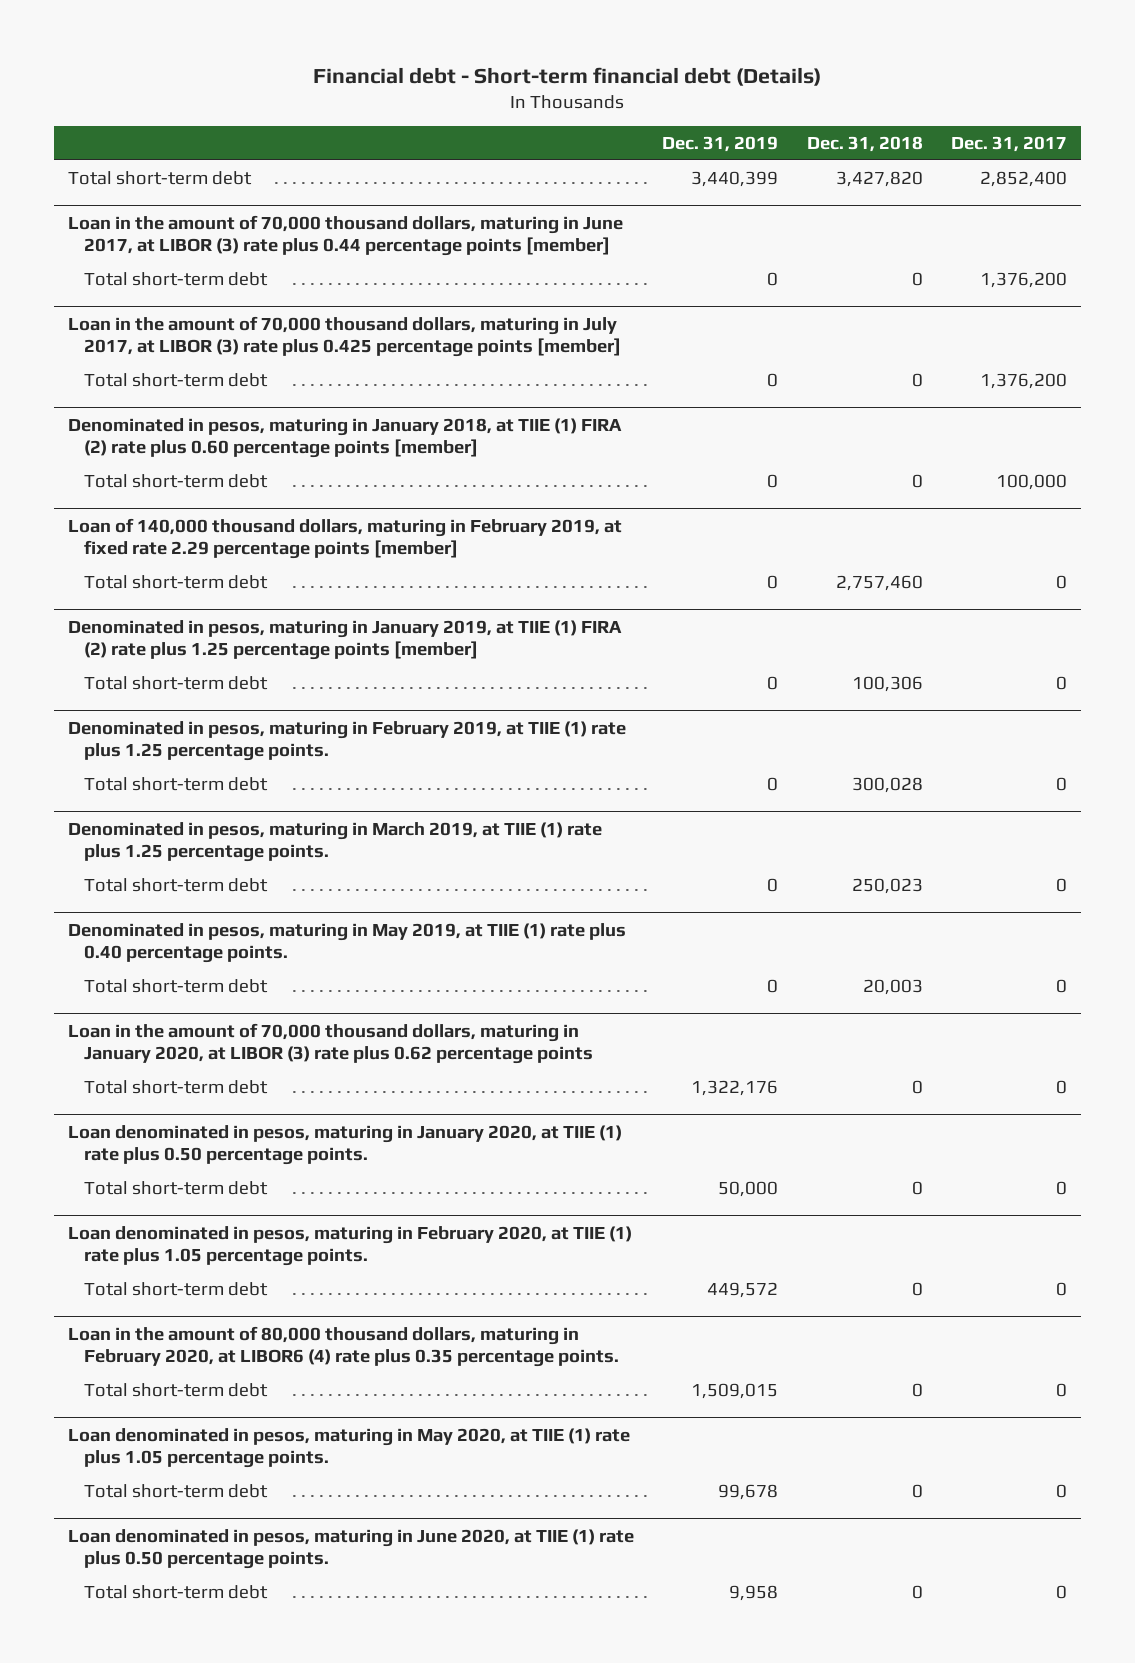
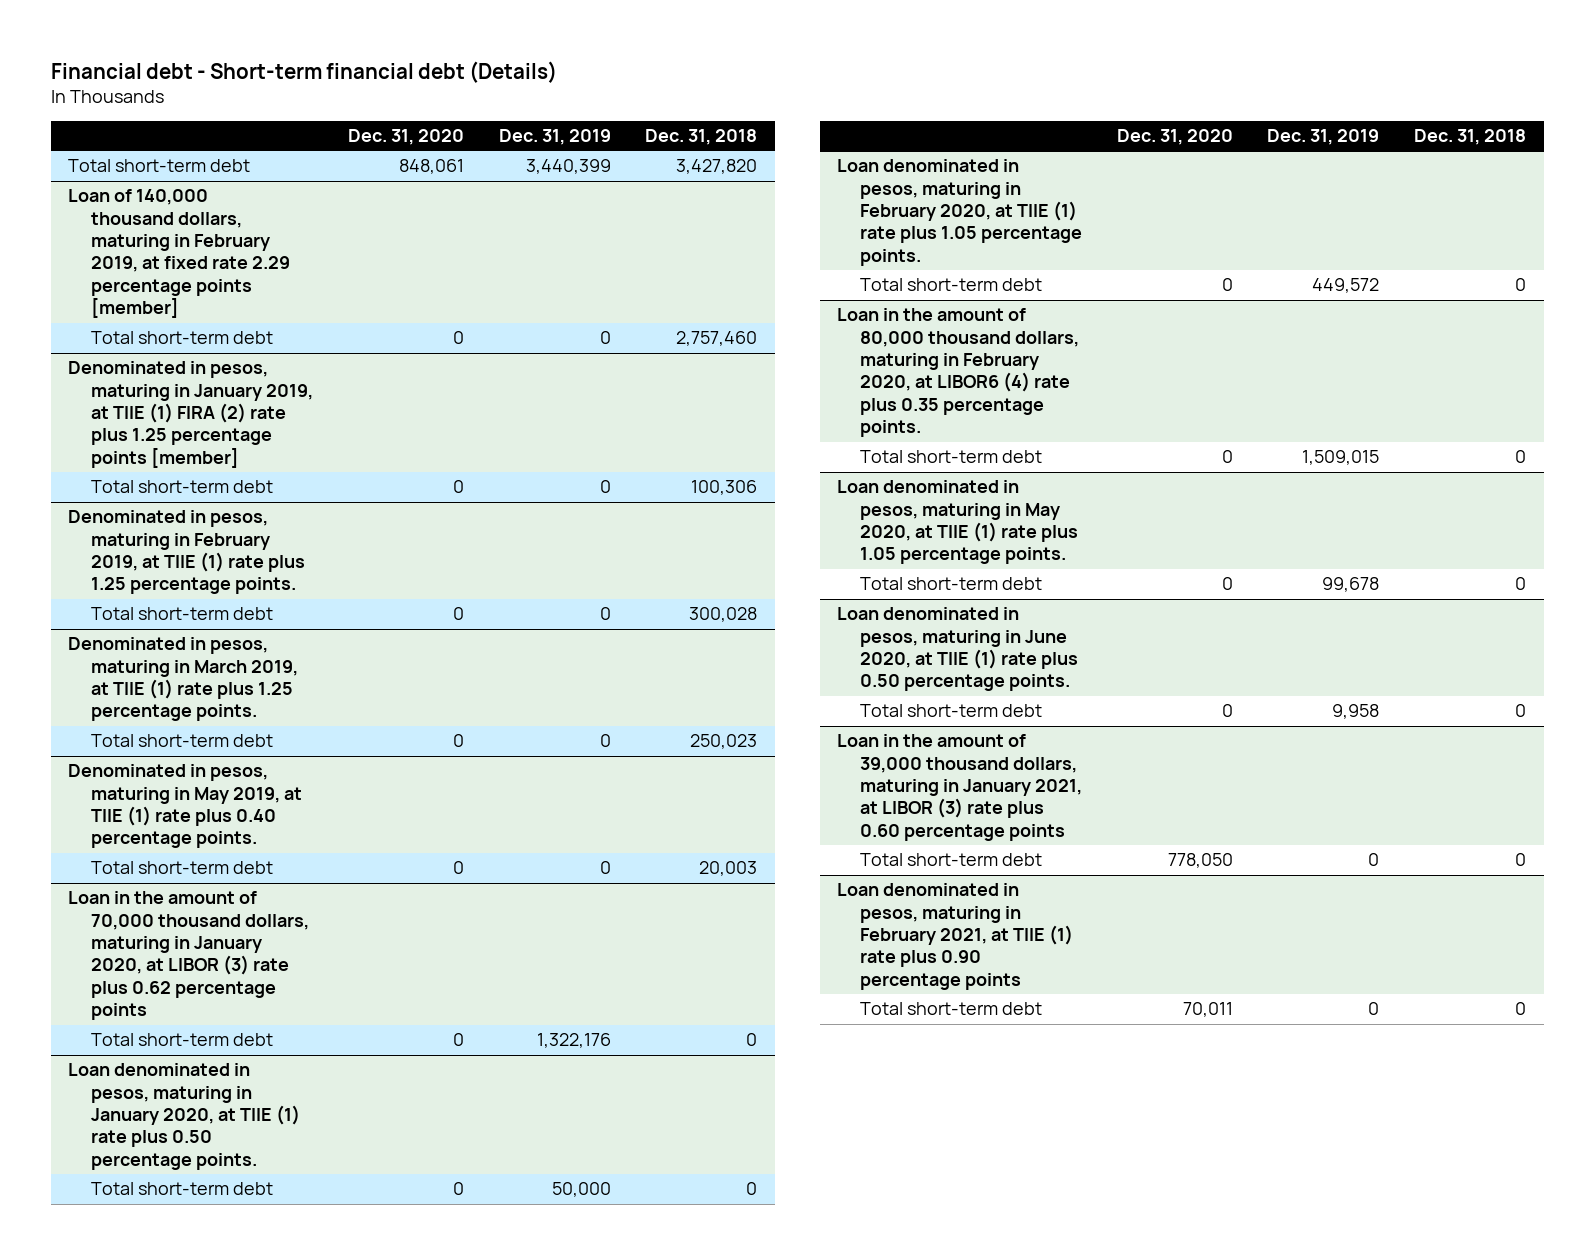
[950,135,1067,152] Dec. 31, 2017 -> none
none -> [347,129,464,146] Dec. 31, 2020
[67,214,623,256] Loan in the amount of 70,000 thousand dollars, maturing in June 2017, at LIBOR (3) rate plus 0.44 percentage points [member] -> none
[83,271,268,286] Total short-term debt -> none
[67,315,621,357] Loan in the amount of 70,000 thousand dollars, maturing in July 2017, at LIBOR (3) rate plus 0.425 percentage points [member] -> none
[83,372,268,387] Total short-term debt -> none
[67,417,622,458] Denominated in pesos, maturing in January 2018, at TIIE (1) FIRA (2) rate plus 0.60 percentage points [member] -> none
[83,473,268,488] Total short-term debt -> none
none -> [837,734,1082,841] Loan in the amount of 39,000 thousand dollars, maturing in January 2021, at LIBOR (3) rate plus 0.60 percentage points
none -> [859,853,1042,867] Total short-term debt
none -> [837,883,1073,990] Loan denominated in pesos, maturing in February 2021, at TIIE (1) rate plus 0.90 percentage points
none -> [859,1002,1042,1016] Total short-term debt

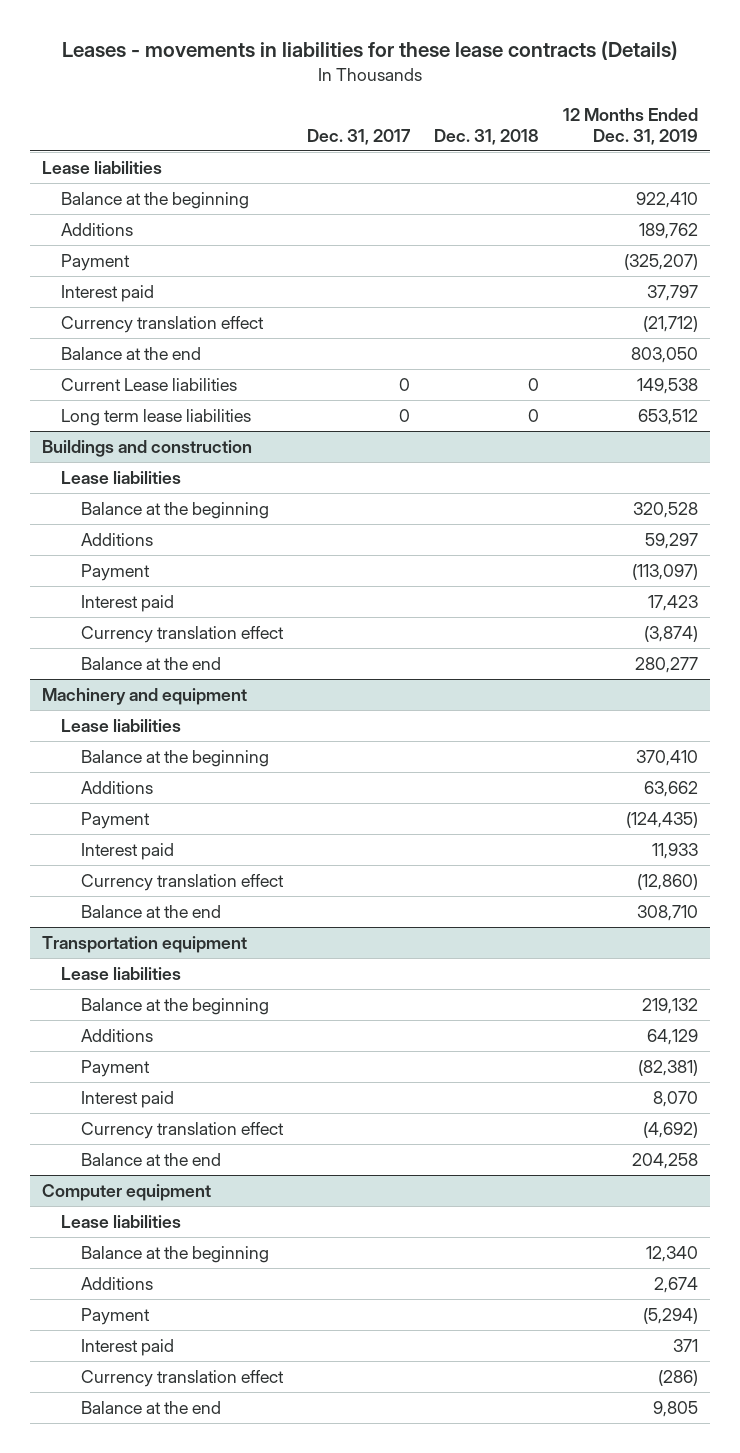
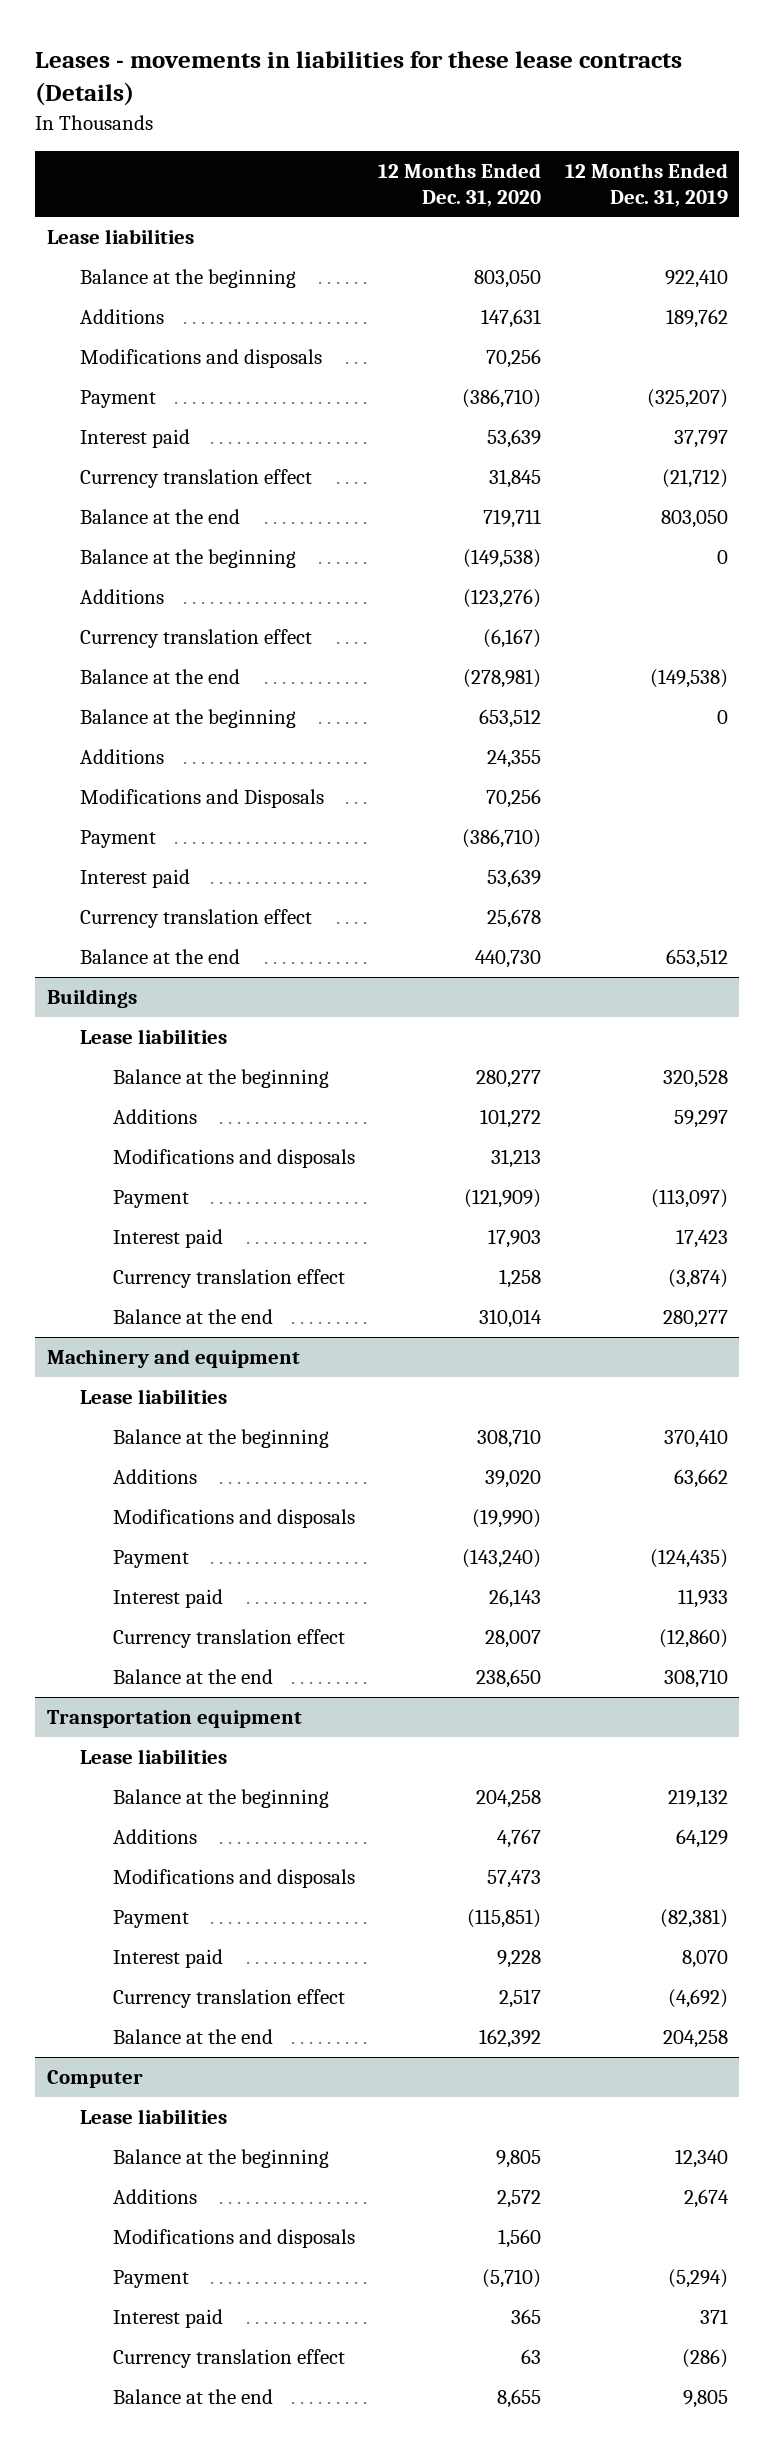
[307,128,412,145] Dec. 31, 2017 -> none
[434,128,540,145] Dec. 31, 2018 -> none
none -> [378,162,542,207] 12 Months Ended Dec. 31, 2020
none -> [79,348,322,368] Modifications and disposals
[61,377,238,391] Current Lease liabilities -> none
none -> [79,548,296,568] Balance at the beginning
none -> [79,588,164,604] Additions
none -> [79,628,312,648] Currency translation effect
none -> [79,668,240,684] Balance at the end
none -> [79,708,296,728] Balance at the beginning
none -> [79,748,164,764] Additions
none -> [79,788,324,808] Modifications and Disposals
none -> [79,829,156,848] Payment
none -> [79,868,190,888] Interest paid
none -> [79,908,312,928] Currency translation effect
[61,408,252,426] Long term lease liabilities -> [79,948,240,964] Balance at the end
[41,439,252,457] Buildings and construction -> [47,988,138,1008] Buildings
none -> [112,1148,355,1168] Modifications and disposals
none -> [112,1508,355,1528] Modifications and disposals
none -> [112,1868,355,1888] Modifications and disposals
[41,1183,211,1201] Computer equipment -> [47,2069,144,2088] Computer
none -> [112,2228,355,2248] Modifications and disposals

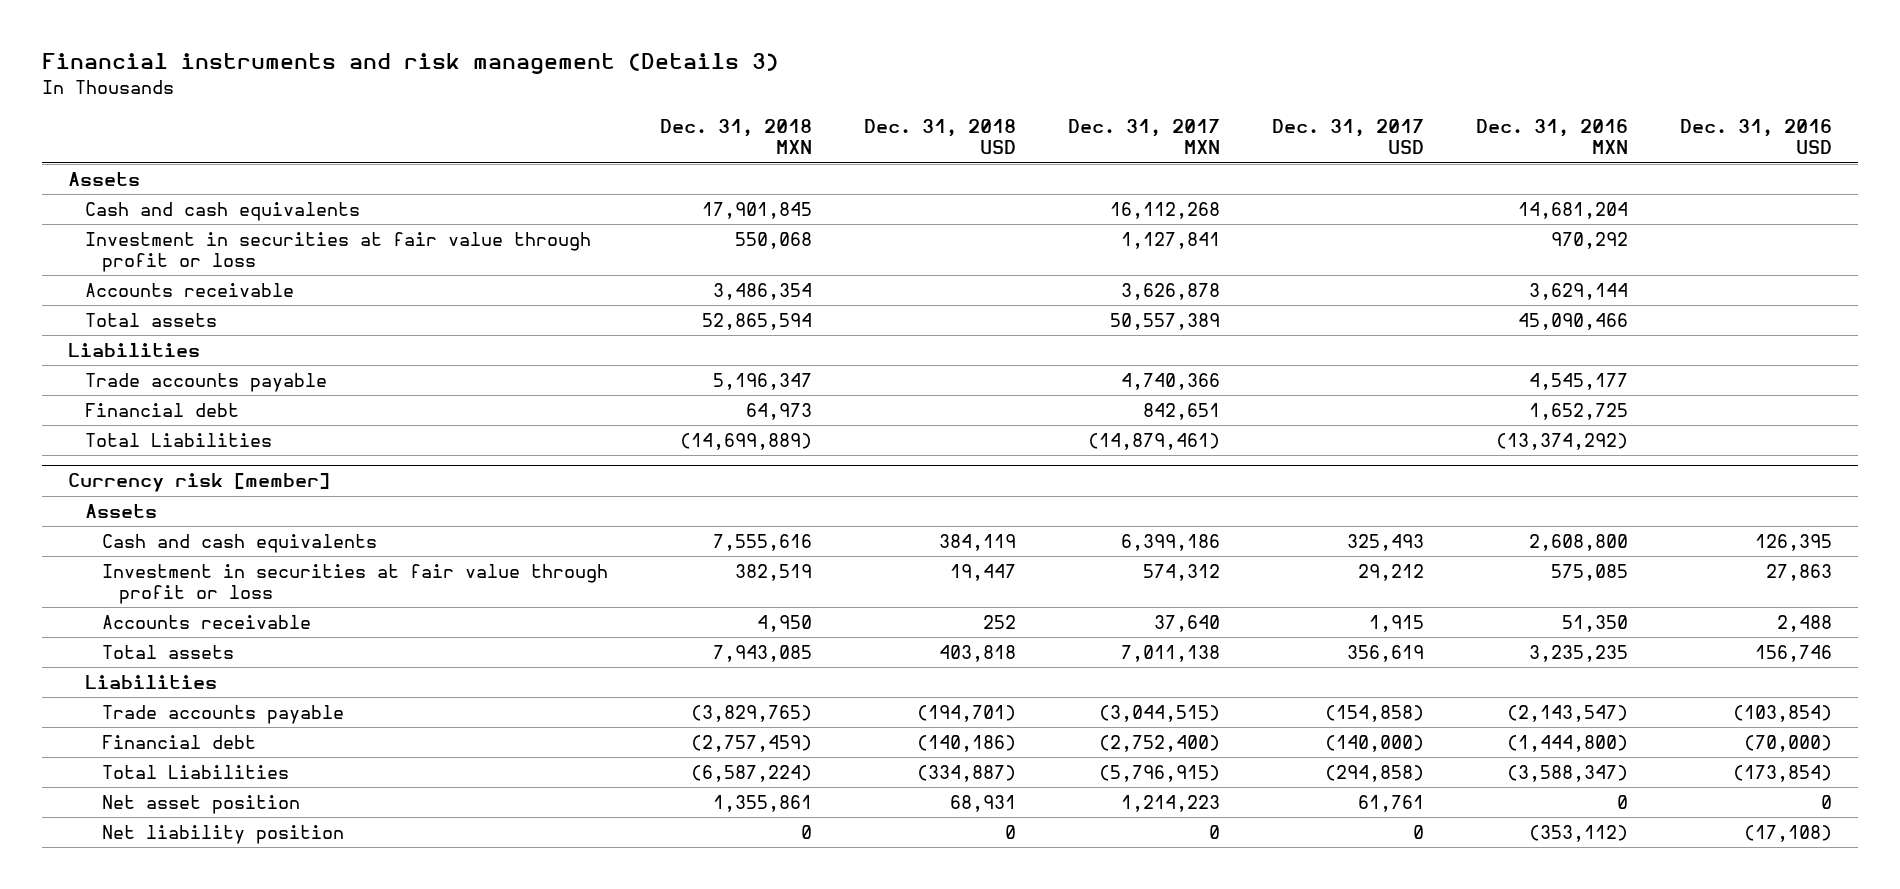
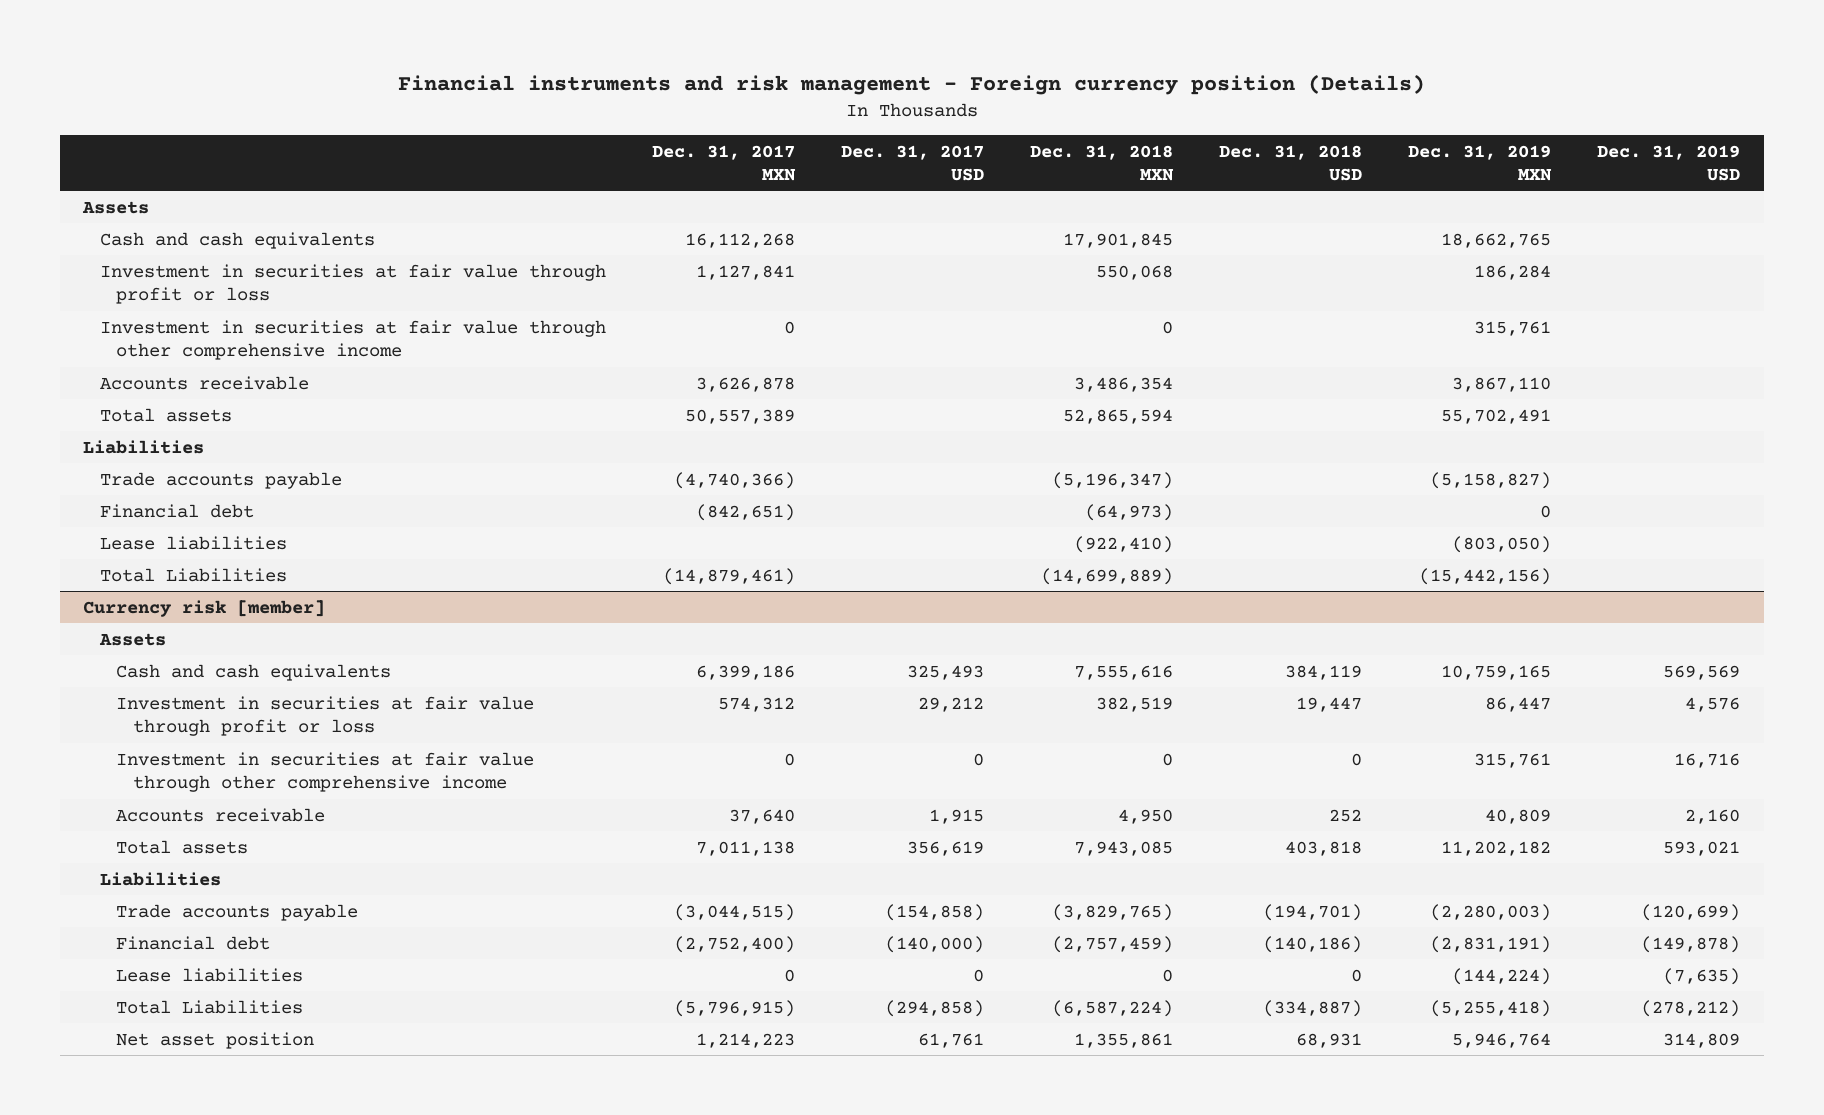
[41,53,779,75] Financial instruments and risk management (Details 3) -> [397,73,1425,95] Financial instruments and risk management - Foreign currency position (Details)
[1476,119,1629,155] Dec. 31, 2016 MXN -> none
[1680,119,1833,155] Dec. 31, 2016 USD -> none
none -> [1408,144,1553,181] Dec. 31, 2019 MXN
none -> [1597,144,1741,181] Dec. 31, 2019 USD
none -> [99,319,606,361] Investment in securities at fair value through other comprehensive income
[713,372,813,390] 5,196,347 -> [1052,471,1174,489] (5,196,347)
[1121,372,1221,390] 4,740,366 -> [673,471,795,489] (4,740,366)
[746,402,813,420] 64,973 -> [1085,503,1174,521] (64,973)
[1143,402,1221,420] 842,651 -> [695,503,795,521] (842,651)
none -> [99,535,287,550] Lease liabilities
none -> [116,751,535,793] Investment in securities at fair value through other comprehensive income
none -> [116,967,304,982] Lease liabilities
[102,824,345,844] Net liability position -> none

